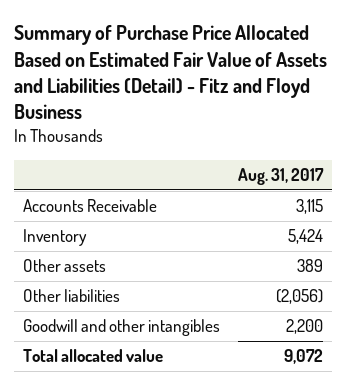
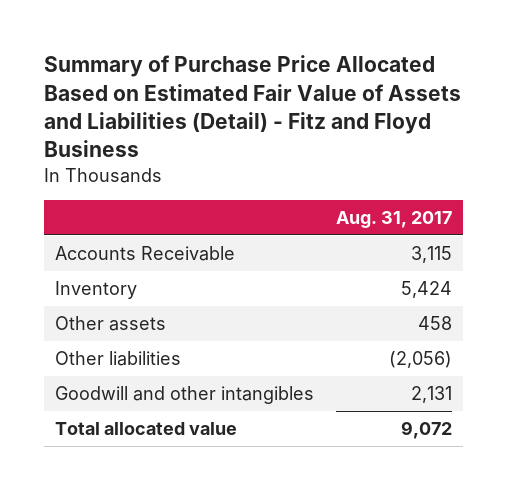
[296,259,323,273] 389 -> [417,315,452,330] 458
[285,319,323,335] 2,200 -> [410,385,452,403] 2,131

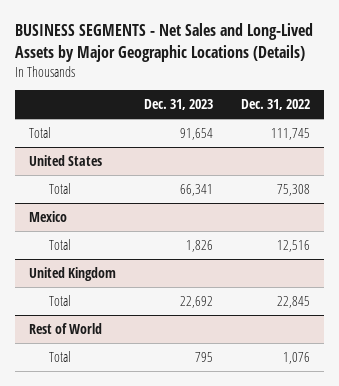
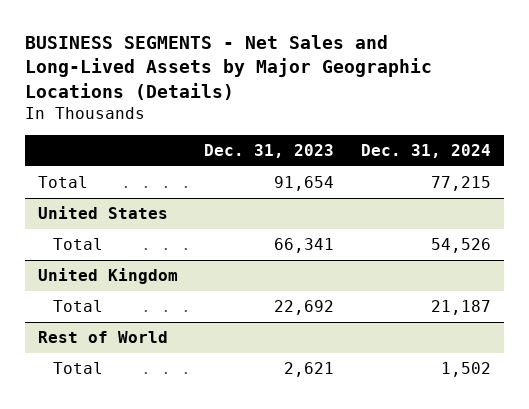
[241,99,311,111] Dec. 31, 2022 -> none
none -> [360,143,491,158] Dec. 31, 2024
[28,210,67,222] Mexico -> none
[49,238,72,250] Total -> none
[194,351,213,362] 795 -> [284,362,335,378] 2,621

